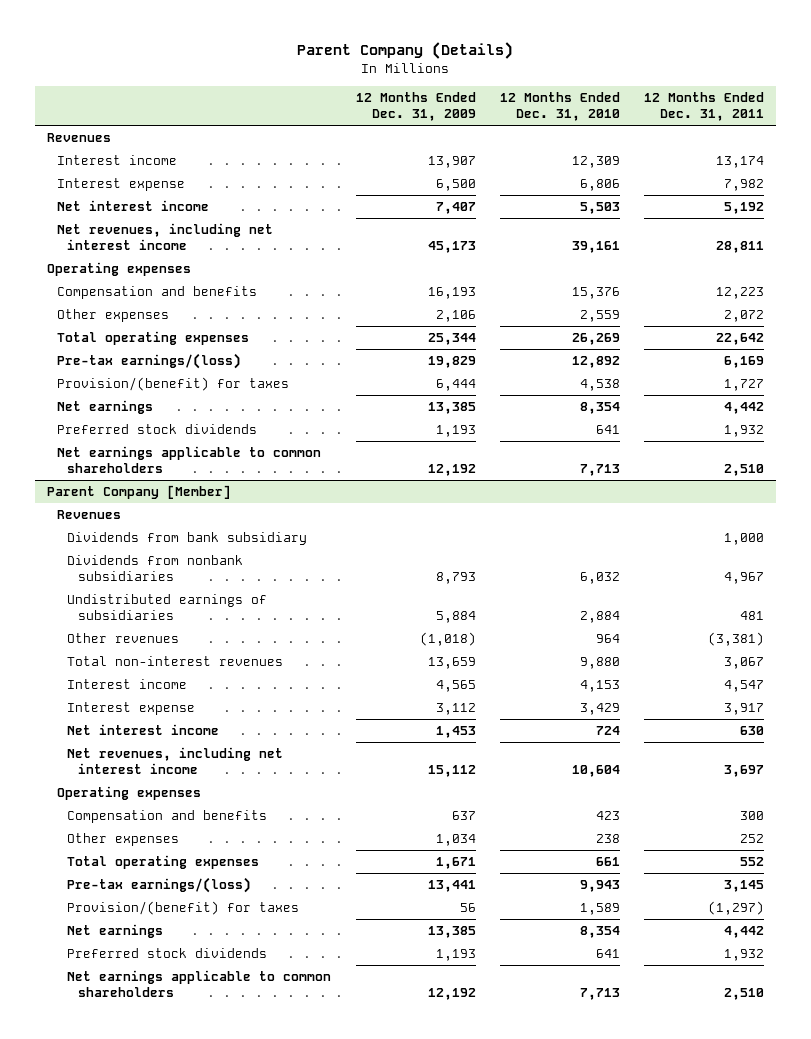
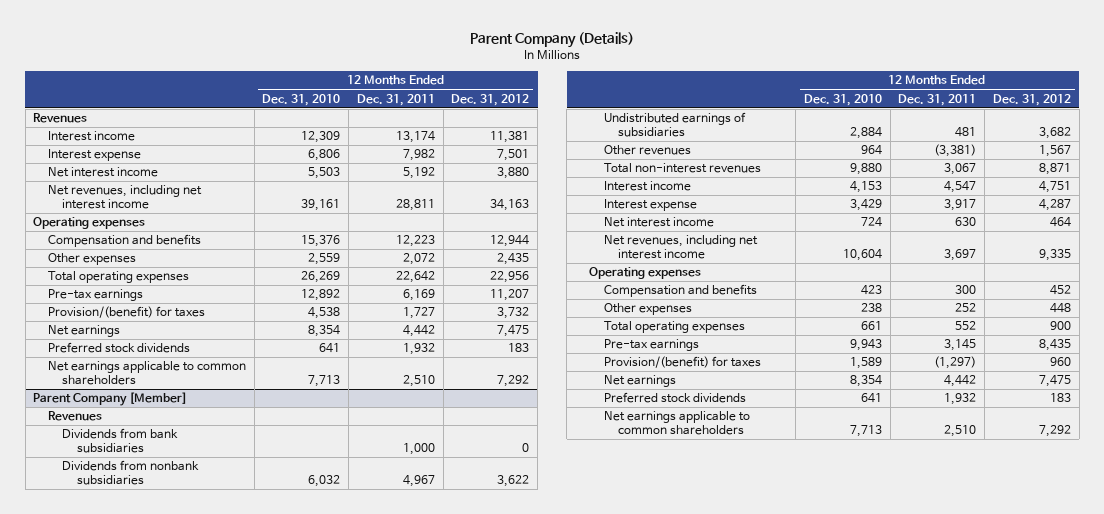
[355,91,476,122] 12 Months Ended Dec. 31, 2009 -> none
none -> [451,93,530,106] Dec. 31, 2012
[57,353,242,370] Pre-tax earnings/(loss) -> [47,289,143,302] Pre-tax earnings
[67,532,308,546] Dividends from bank subsidiary -> [62,428,179,454] Dividends from bank subsidiaries
[67,877,252,894] Pre-tax earnings/(loss) -> [603,339,699,352] Pre-tax earnings

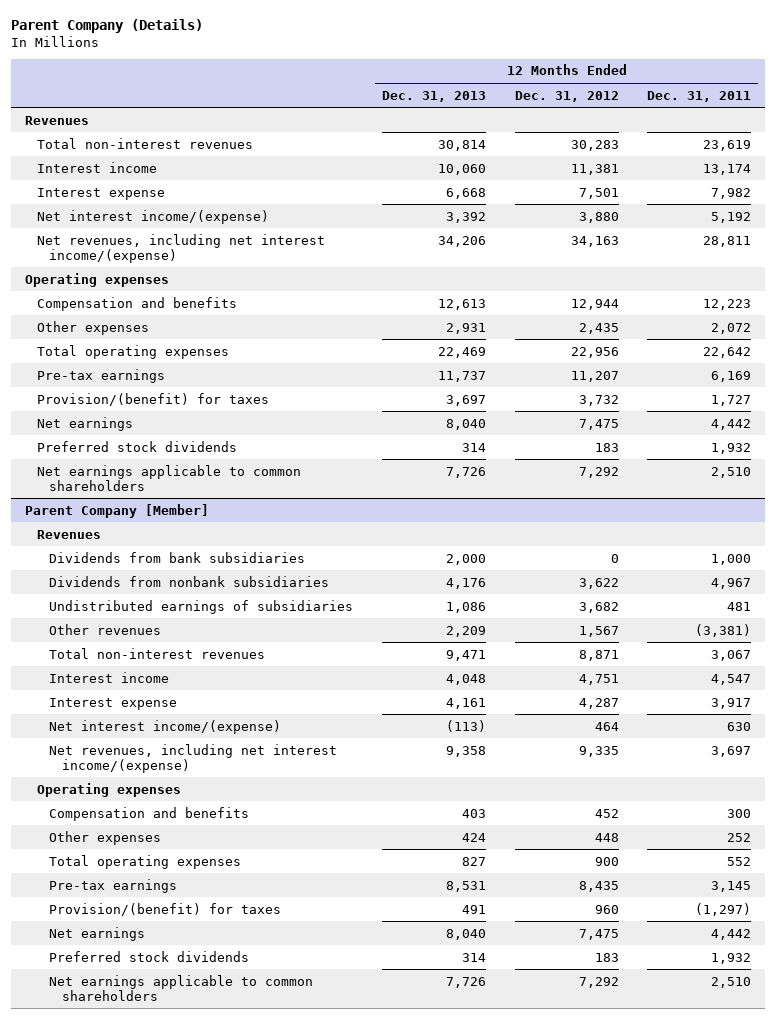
[262,93,341,106] Dec. 31, 2010 -> none
none -> [381,90,486,102] Dec. 31, 2013
none -> [37,137,254,149] Total non-interest revenues
[47,167,158,178] Net interest income -> [37,209,270,224] Net interest income/(expense)
[47,185,202,210] Net revenues, including net interest income -> [37,233,326,263] Net revenues, including net interest income/(expense)
[603,217,714,228] Net interest income -> [49,719,282,734] Net interest income/(expense)
[603,235,758,260] Net revenues, including net interest income -> [49,743,338,773] Net revenues, including net interest income/(expense)

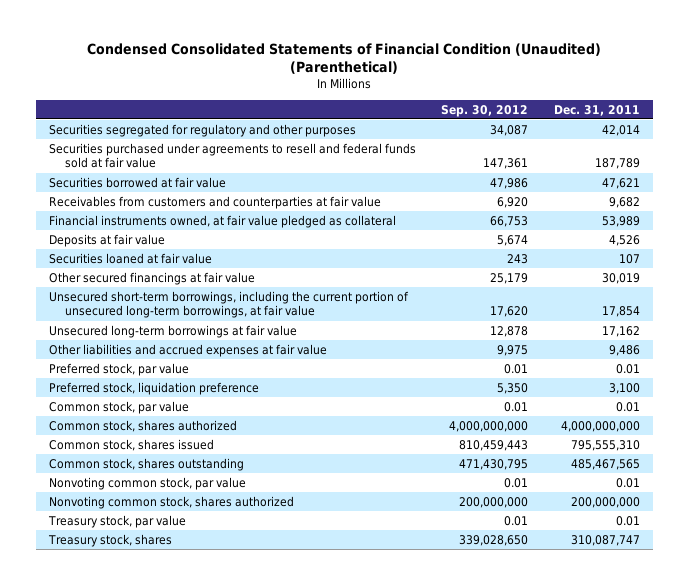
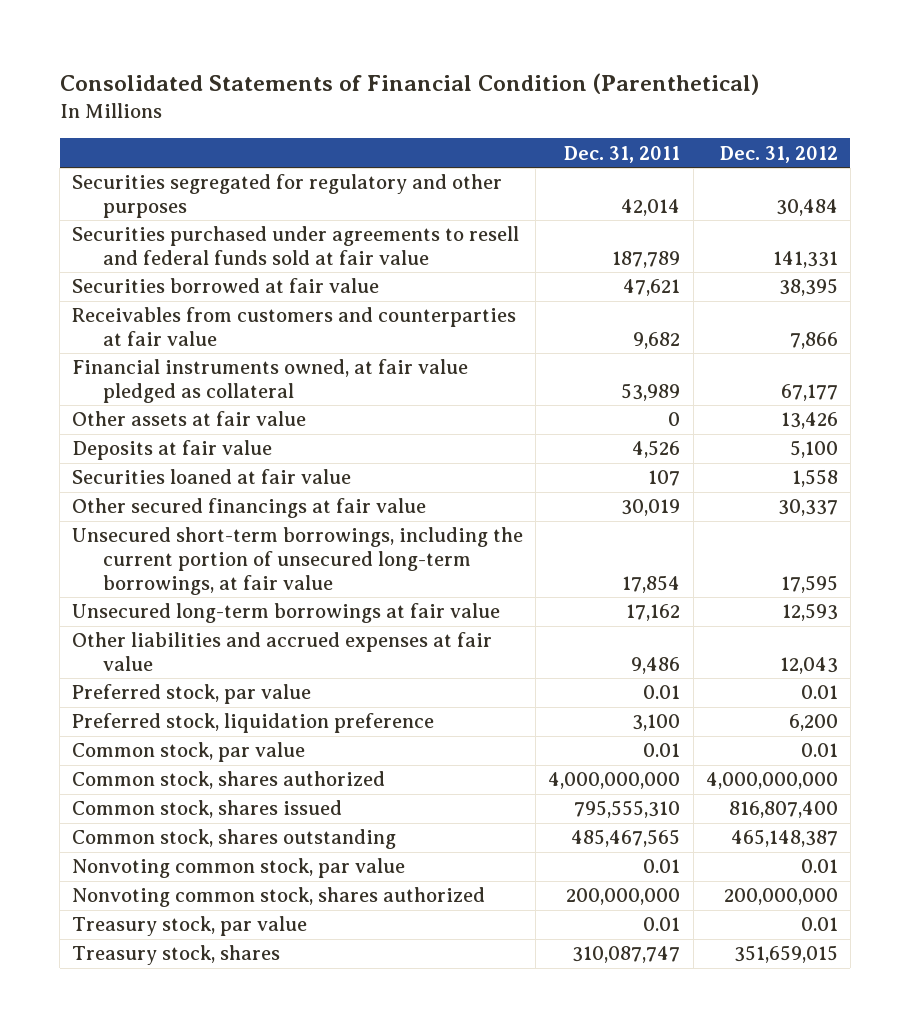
[87,43,602,75] Condensed Consolidated Statements of Financial Condition (Unaudited) (Parenthetical) -> [59,72,759,95] Consolidated Statements of Financial Condition (Parenthetical)
[441,104,529,117] Sep. 30, 2012 -> none
none -> [719,145,838,163] Dec. 31, 2012
none -> [72,411,307,427] Other assets at fair value

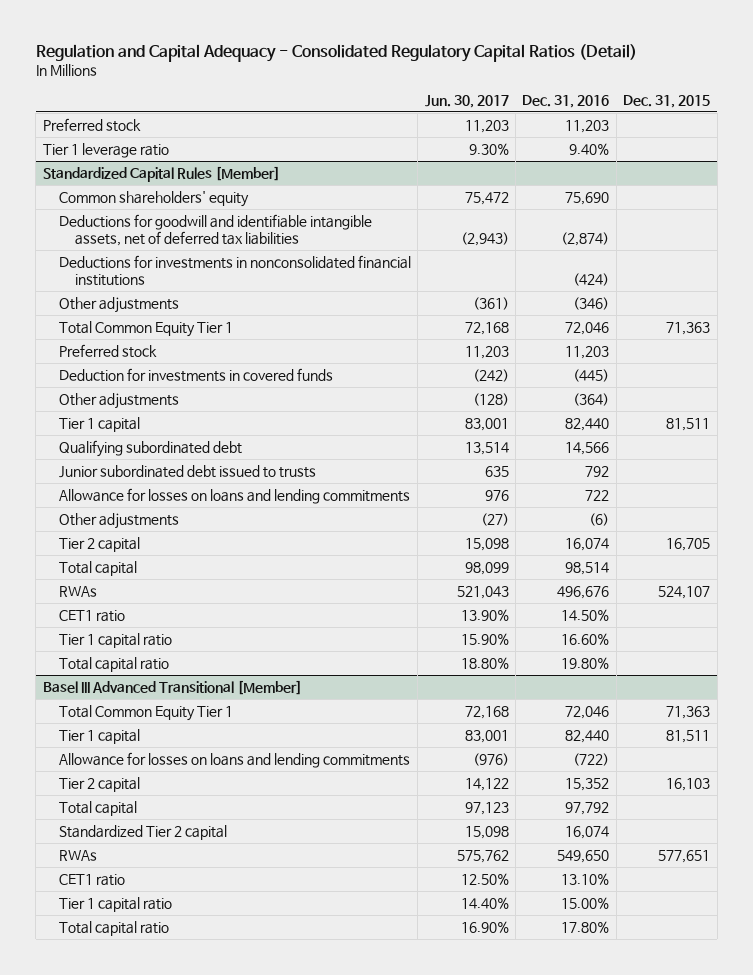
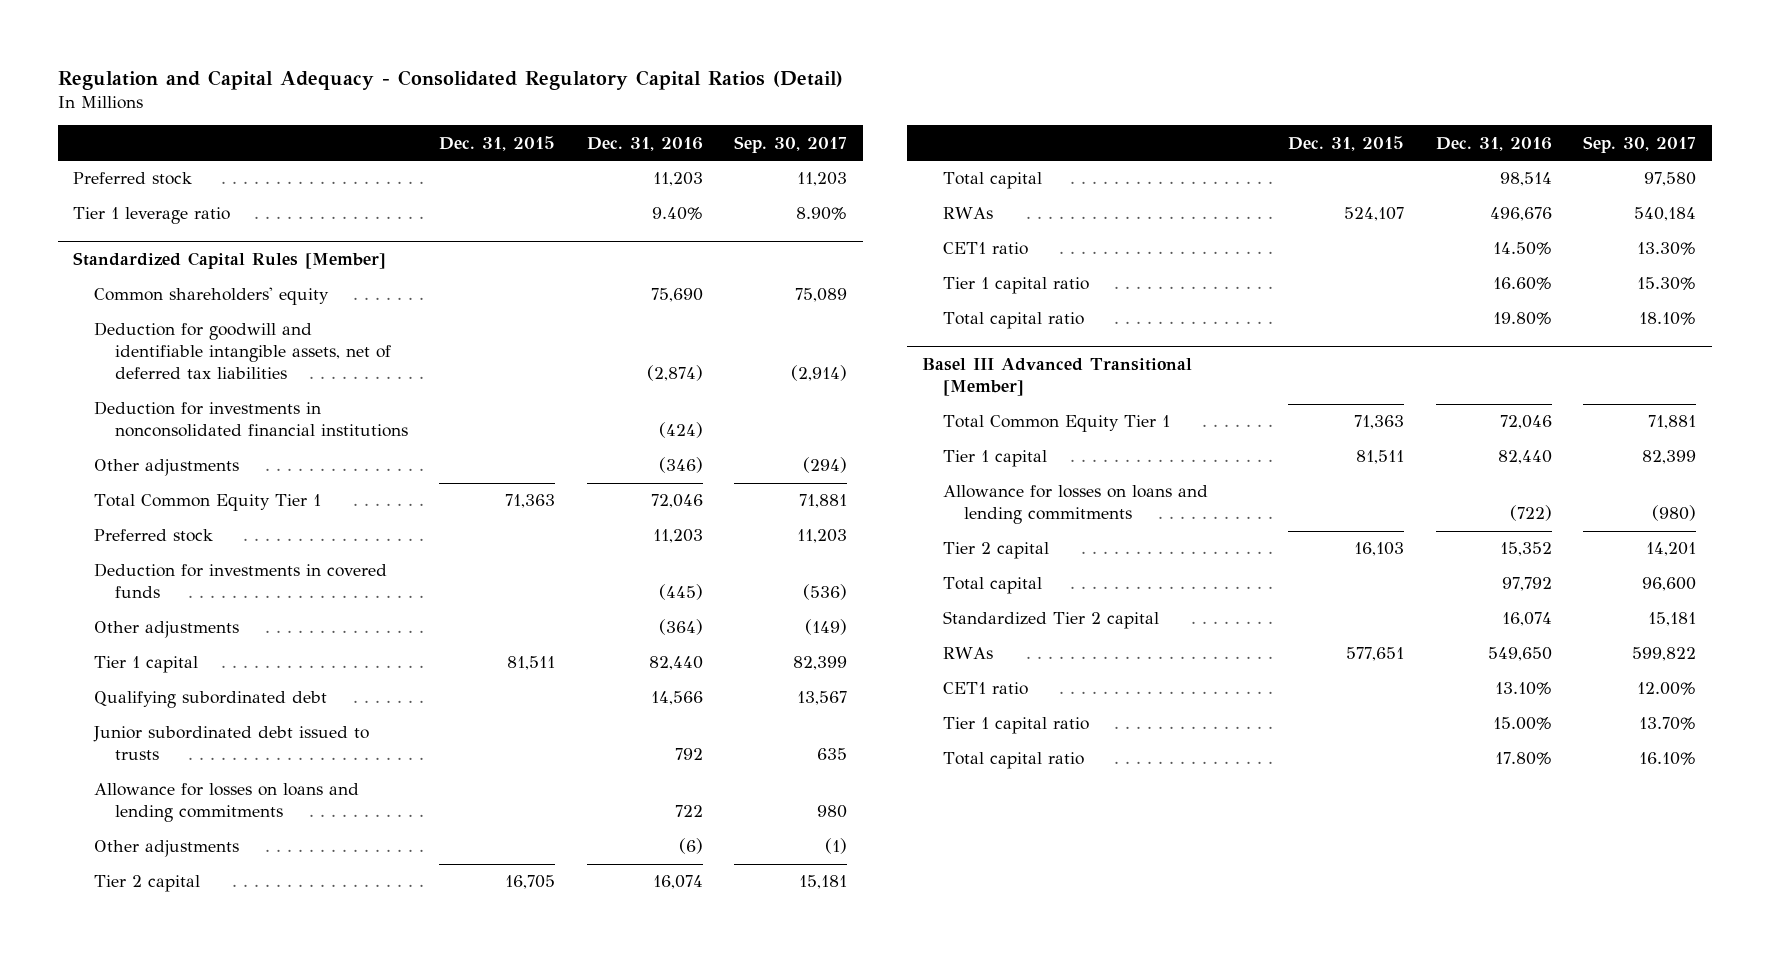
[424,94,509,108] Jun. 30, 2017 -> none
none -> [734,135,848,153] Sep. 30, 2017
[58,213,372,247] Deductions for goodwill and identifiable intangible assets, net of deferred tax liabilities -> [94,322,391,380] Deduction for goodwill and identifiable intangible assets, net of deferred tax liabilities
[58,254,411,287] Deductions for investments in nonconsolidated financial institutions -> [94,401,408,438] Deduction for investments in nonconsolidated financial institutions

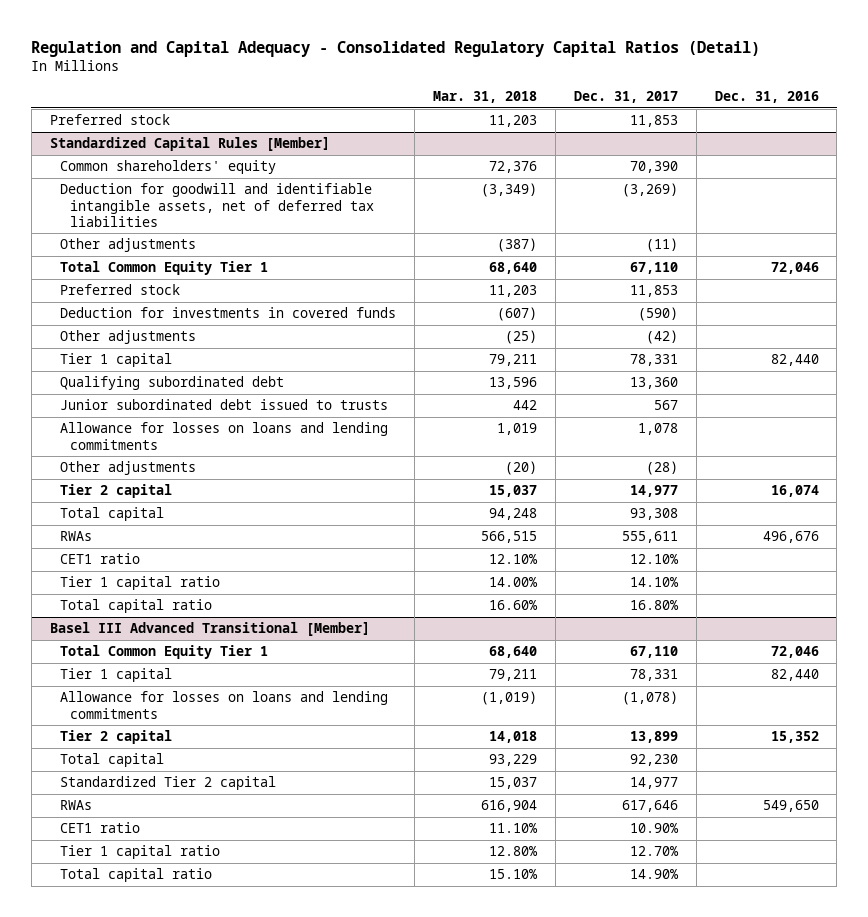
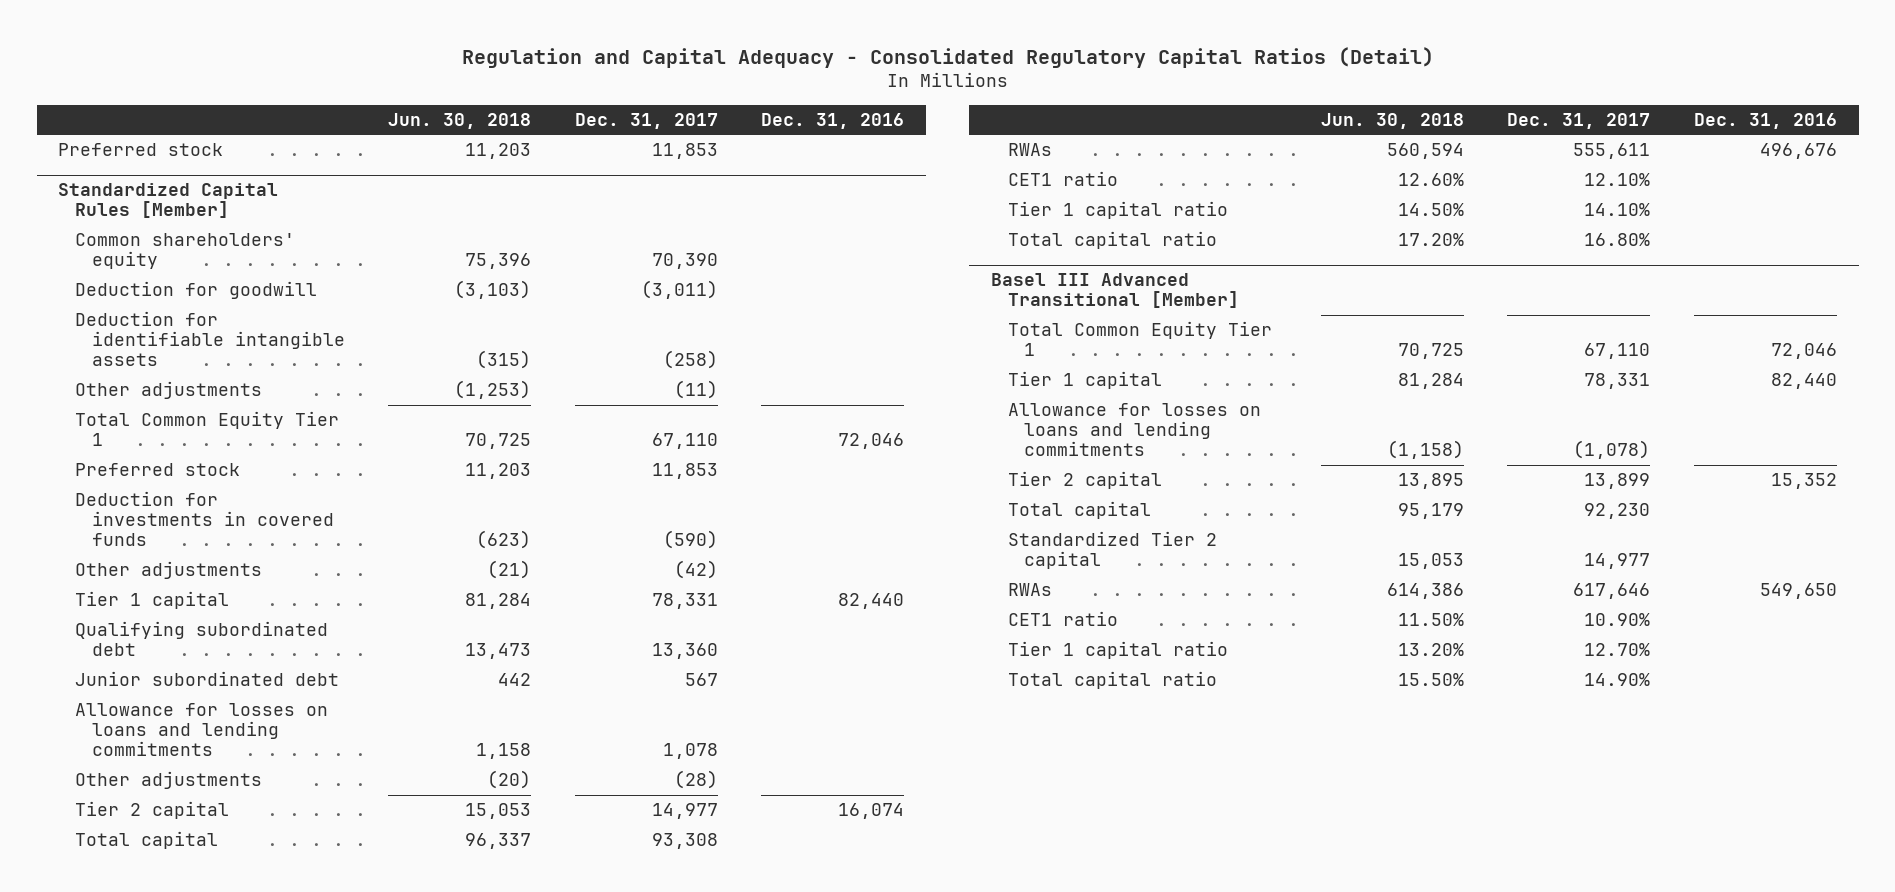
[432,91,537,104] Mar. 31, 2018 -> none
none -> [388,112,532,129] Jun. 30, 2018
[60,183,375,227] Deduction for goodwill and identifiable intangible assets, net of deferred tax liabilities -> none
none -> [75,281,318,300] Deduction for goodwill
none -> [75,311,345,367] Deduction for identifiable intangible assets
[60,399,389,411] Junior subordinated debt issued to trusts -> [75,671,340,687] Junior subordinated debt

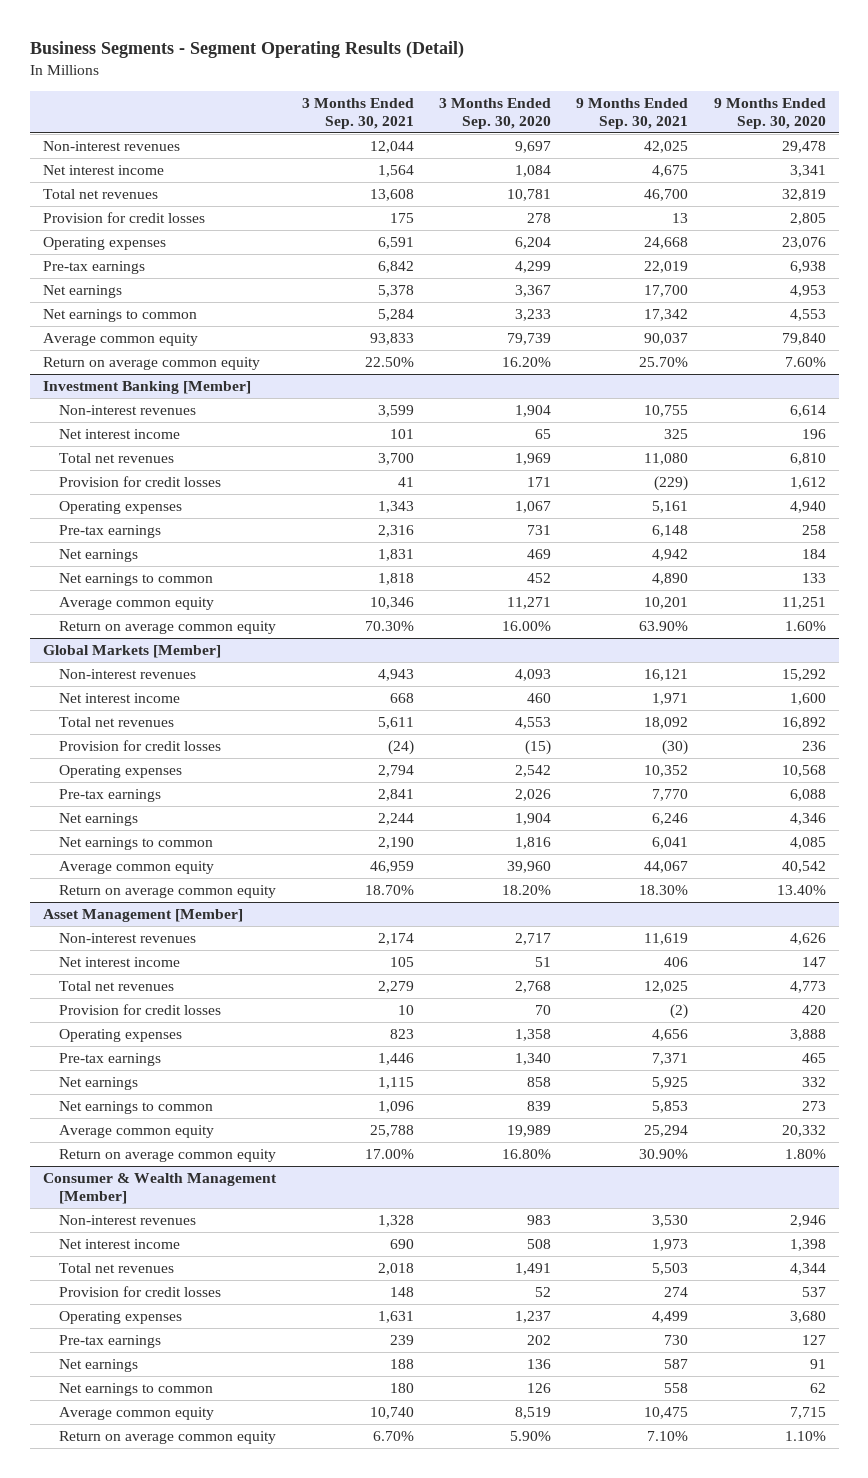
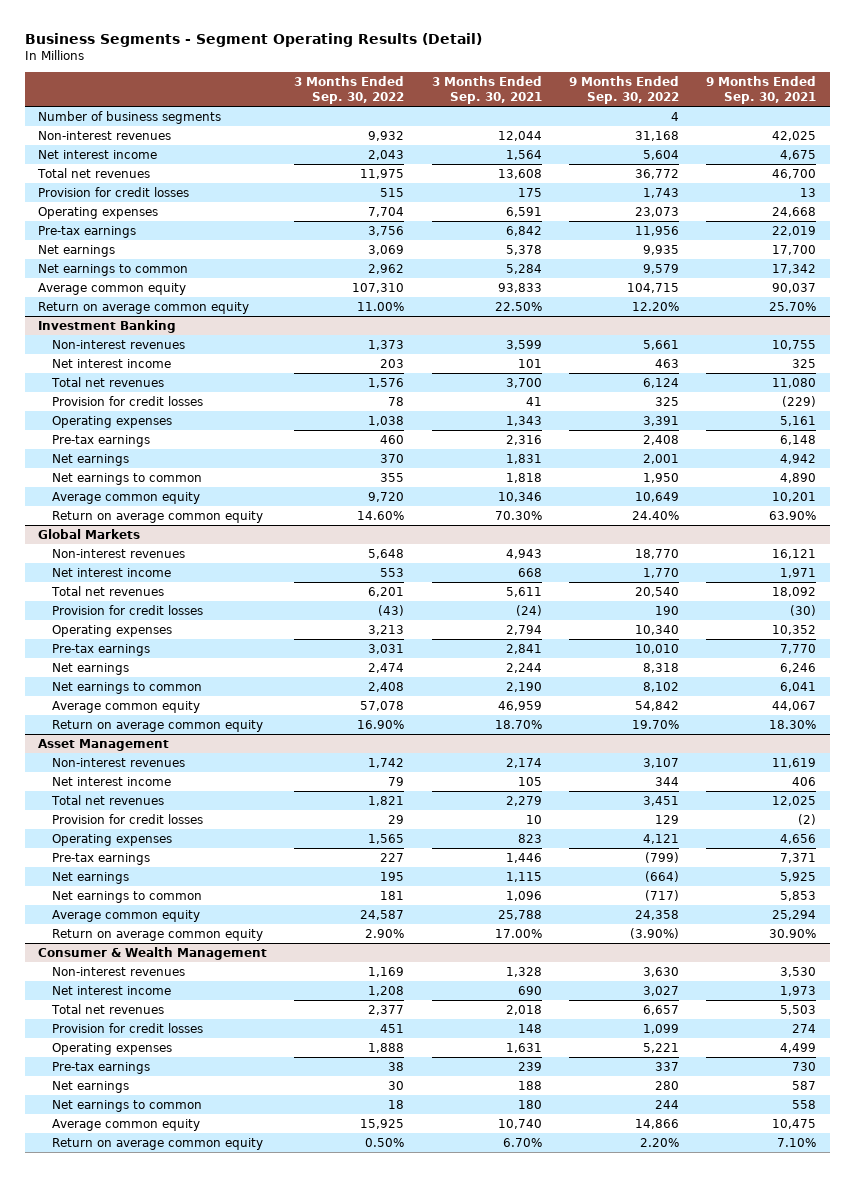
[439,97,552,129] 3 Months Ended Sep. 30, 2020 -> none
[713,97,826,129] 9 Months Ended Sep. 30, 2020 -> none
none -> [294,76,405,105] 3 Months Ended Sep. 30, 2022
none -> [568,76,679,105] 9 Months Ended Sep. 30, 2022
none -> [38,110,222,124] Number of business segments
[42,380,251,394] Investment Banking [Member] -> [38,319,177,333] Investment Banking
[42,644,221,658] Global Markets [Member] -> [38,528,141,539] Global Markets
[42,908,243,922] Asset Management [Member] -> [38,738,170,751] Asset Management
[42,1172,277,1205] Consumer & Wealth Management [Member] -> [38,946,268,960] Consumer & Wealth Management

